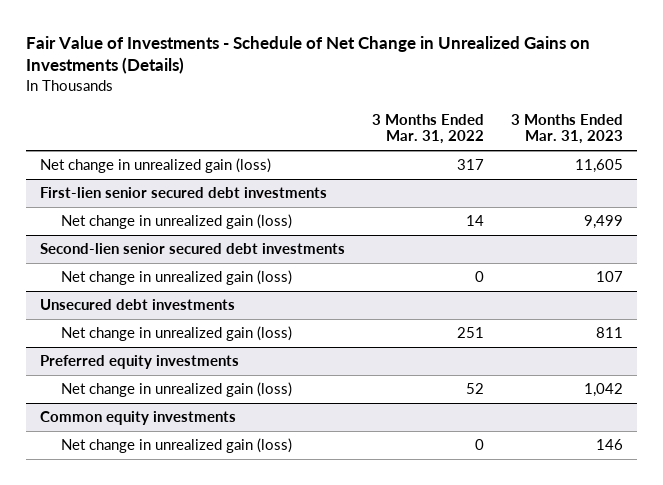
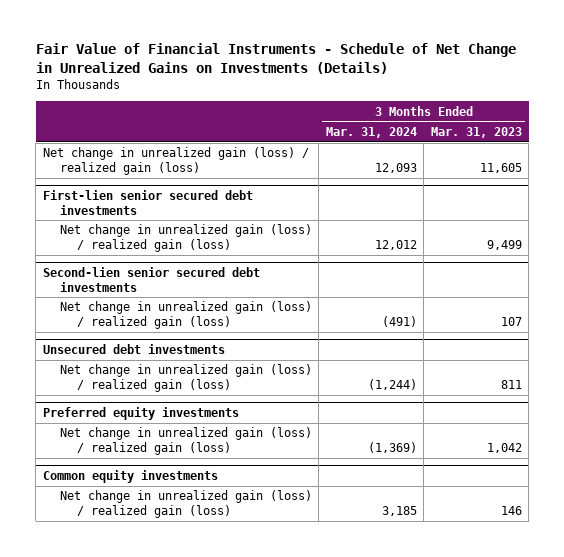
[26,35,591,75] Fair Value of Investments - Schedule of Net Change in Unrealized Gains on Investments (Details) -> [35,43,516,75] Fair Value of Financial Instruments - Schedule of Net Change in Unrealized Gains on Investments (Details)
[372,113,485,145] 3 Months Ended Mar. 31, 2022 -> none
none -> [325,127,417,139] Mar. 31, 2024
[39,158,271,174] Net change in unrealized gain (loss) -> [42,147,309,176] Net change in unrealized gain (loss) / realized gain (loss)
[60,214,292,230] Net change in unrealized gain (loss) -> [59,224,312,253] Net change in unrealized gain (loss) / realized gain (loss)
[60,270,292,286] Net change in unrealized gain (loss) -> [59,301,312,330] Net change in unrealized gain (loss) / realized gain (loss)
[60,326,292,342] Net change in unrealized gain (loss) -> [59,364,312,393] Net change in unrealized gain (loss) / realized gain (loss)
[60,382,292,398] Net change in unrealized gain (loss) -> [59,427,312,456] Net change in unrealized gain (loss) / realized gain (loss)
[60,438,292,454] Net change in unrealized gain (loss) -> [59,490,312,519] Net change in unrealized gain (loss) / realized gain (loss)

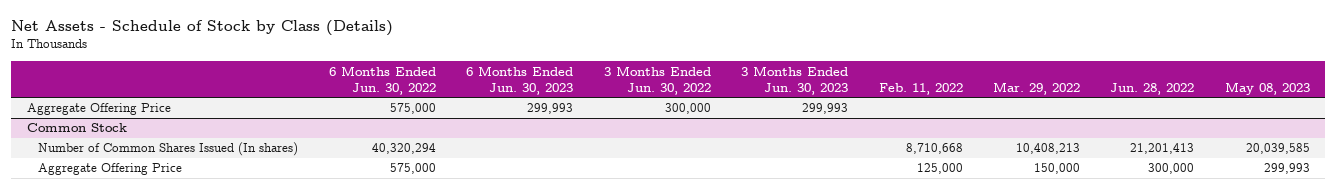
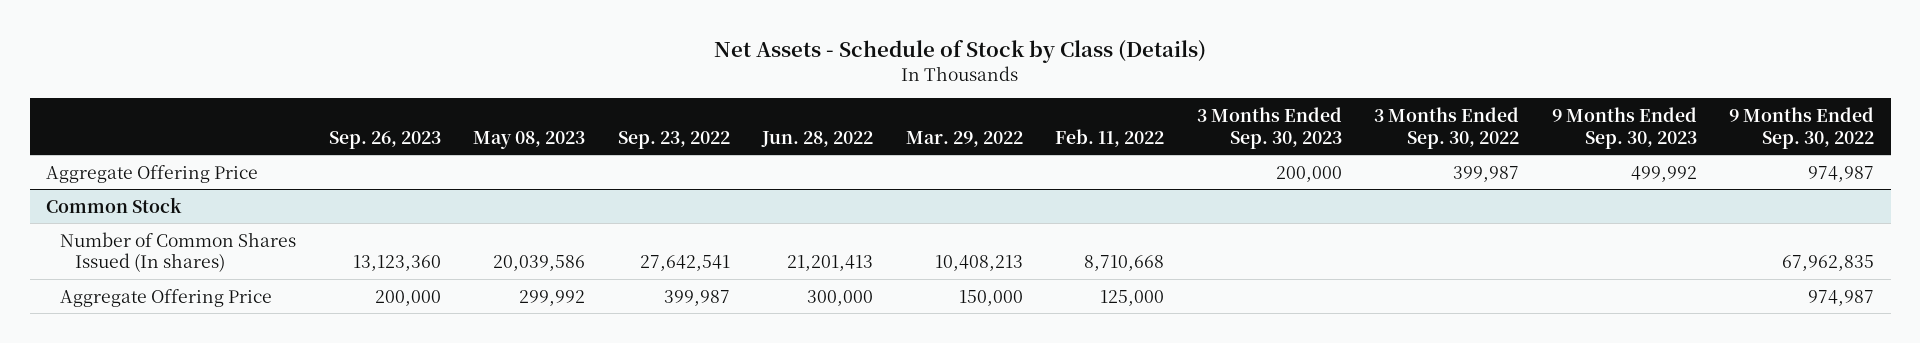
[328,65,436,95] 6 Months Ended Jun. 30, 2022 -> none
[466,65,574,95] 6 Months Ended Jun. 30, 2023 -> none
[603,65,711,95] 3 Months Ended Jun. 30, 2022 -> none
[741,65,849,95] 3 Months Ended Jun. 30, 2023 -> none
none -> [328,130,441,149] Sep. 26, 2023
none -> [617,130,730,149] Sep. 23, 2022
none -> [1196,107,1342,149] 3 Months Ended Sep. 30, 2023
none -> [1374,107,1520,149] 3 Months Ended Sep. 30, 2022
none -> [1551,107,1697,149] 9 Months Ended Sep. 30, 2023
none -> [1729,107,1875,149] 9 Months Ended Sep. 30, 2022
[1245,143,1310,155] 20,039,585 -> [493,255,586,272] 20,039,586
[1263,163,1310,175] 299,993 -> [519,289,586,306] 299,992

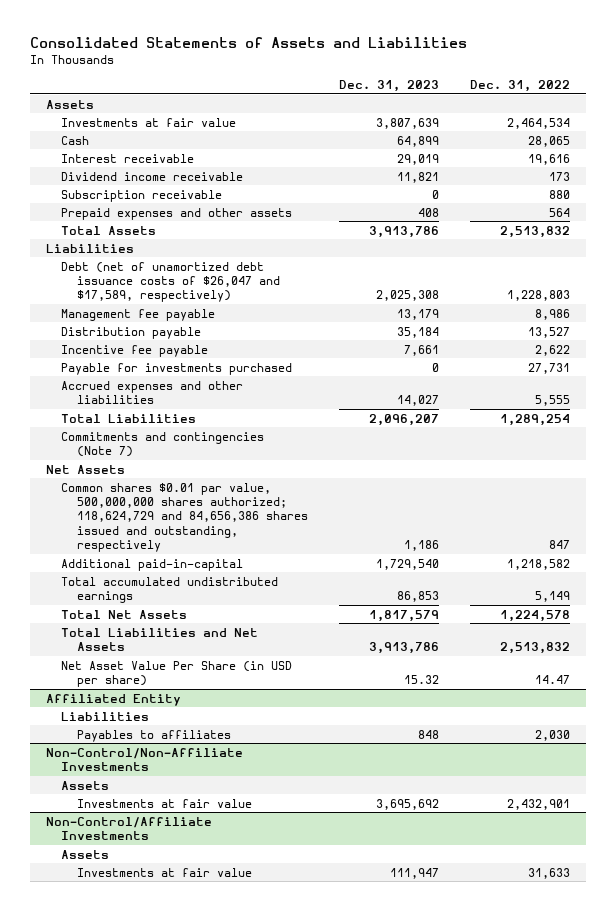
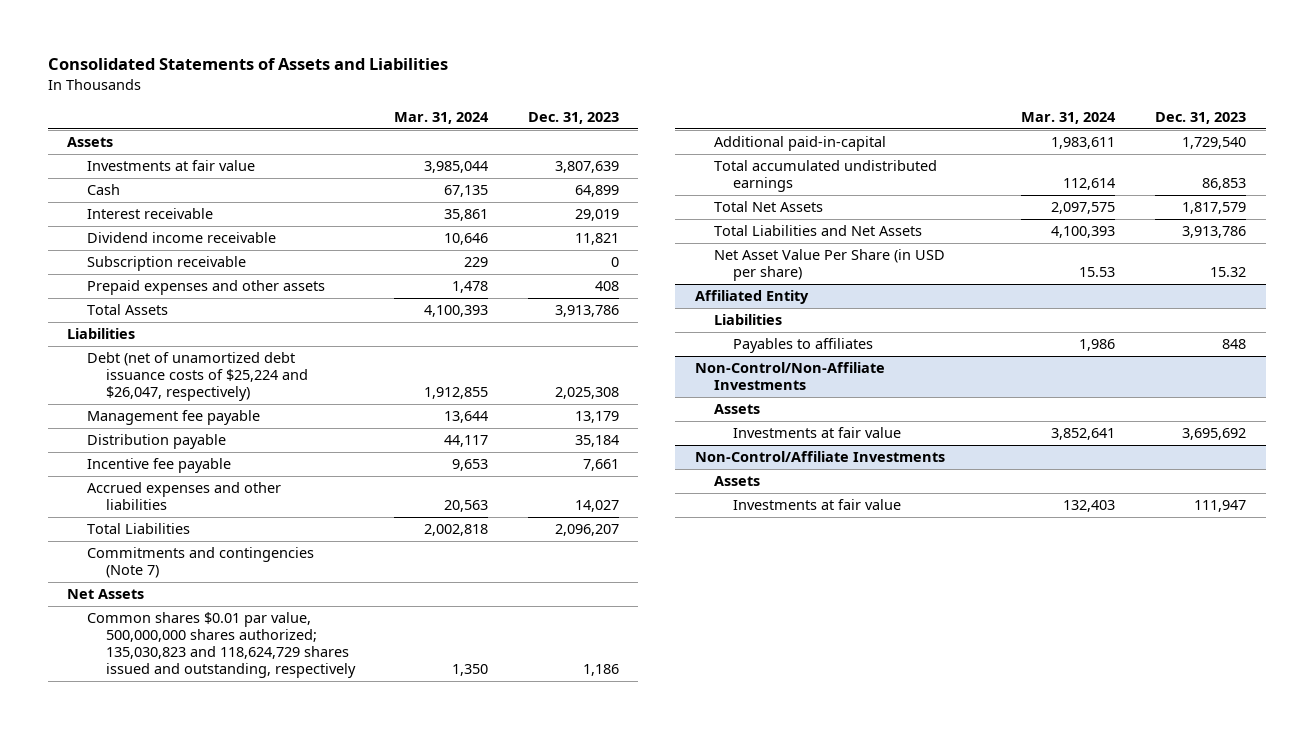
[470,80,571,93] Dec. 31, 2022 -> none
none -> [394,111,490,124] Mar. 31, 2024
[61,261,281,303] Debt (net of unamortized debt issuance costs of $26,047 and $17,589, respectively) -> [86,352,308,402] Debt (net of unamortized debt issuance costs of $25,224 and $26,047, respectively)
[61,362,293,375] Payable for investments purchased -> none
[61,482,309,553] Common shares $0.01 par value, 500,000,000 shares authorized; 118,624,729 and 84,656,386 shares issued and outstanding, respectively -> [86,612,356,679] Common shares $0.01 par value, 500,000,000 shares authorized; 135,030,823 and 118,624,729 shares issued and outstanding, respectively

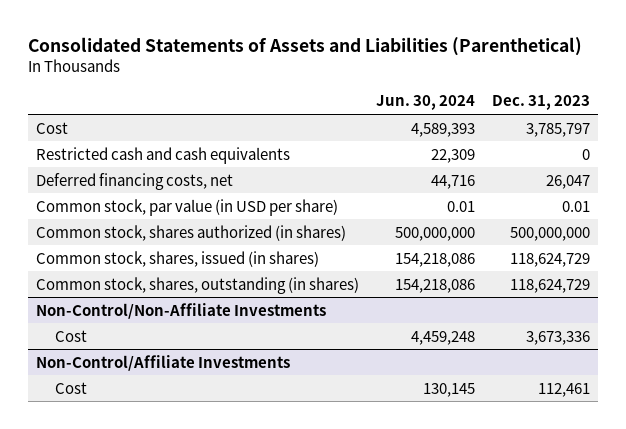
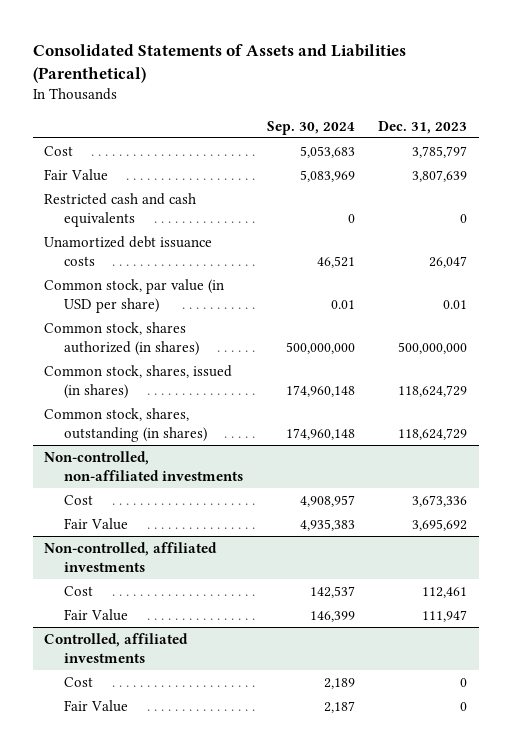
[376,95,476,111] Jun. 30, 2024 -> none
none -> [266,120,355,135] Sep. 30, 2024
none -> [44,168,109,181] Fair Value
[36,172,234,190] Deferred financing costs, net -> [44,235,213,266] Unamortized debt issuance costs
[36,302,327,319] Non-Control/Non-Affiliate Investments -> [44,450,243,481] Non-controlled, non-affiliated investments
none -> [63,517,128,530] Fair Value
[36,354,291,371] Non-Control/Affiliate Investments -> [44,541,218,572] Non-controlled, affiliated investments
none -> [63,608,128,621] Fair Value
none -> [44,632,189,663] Controlled, affiliated investments
none -> [63,676,93,687] Cost
none -> [63,699,128,712] Fair Value

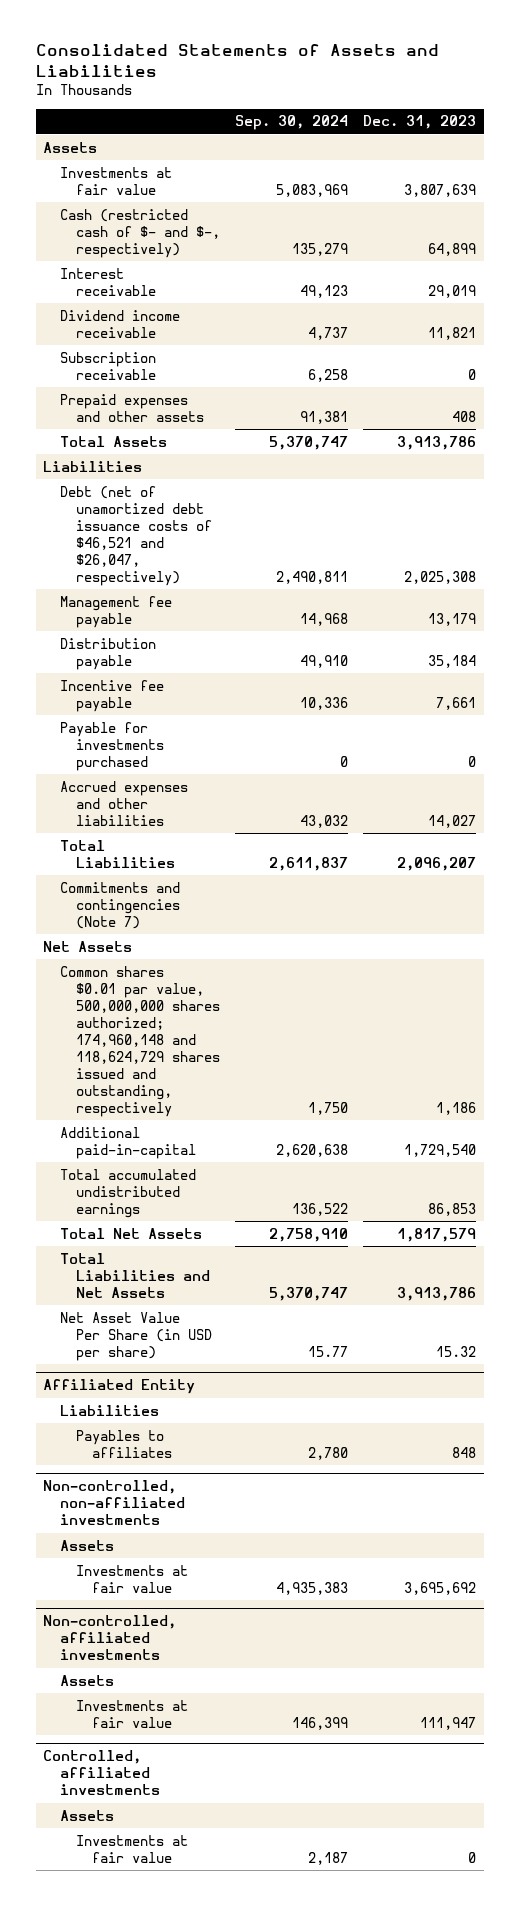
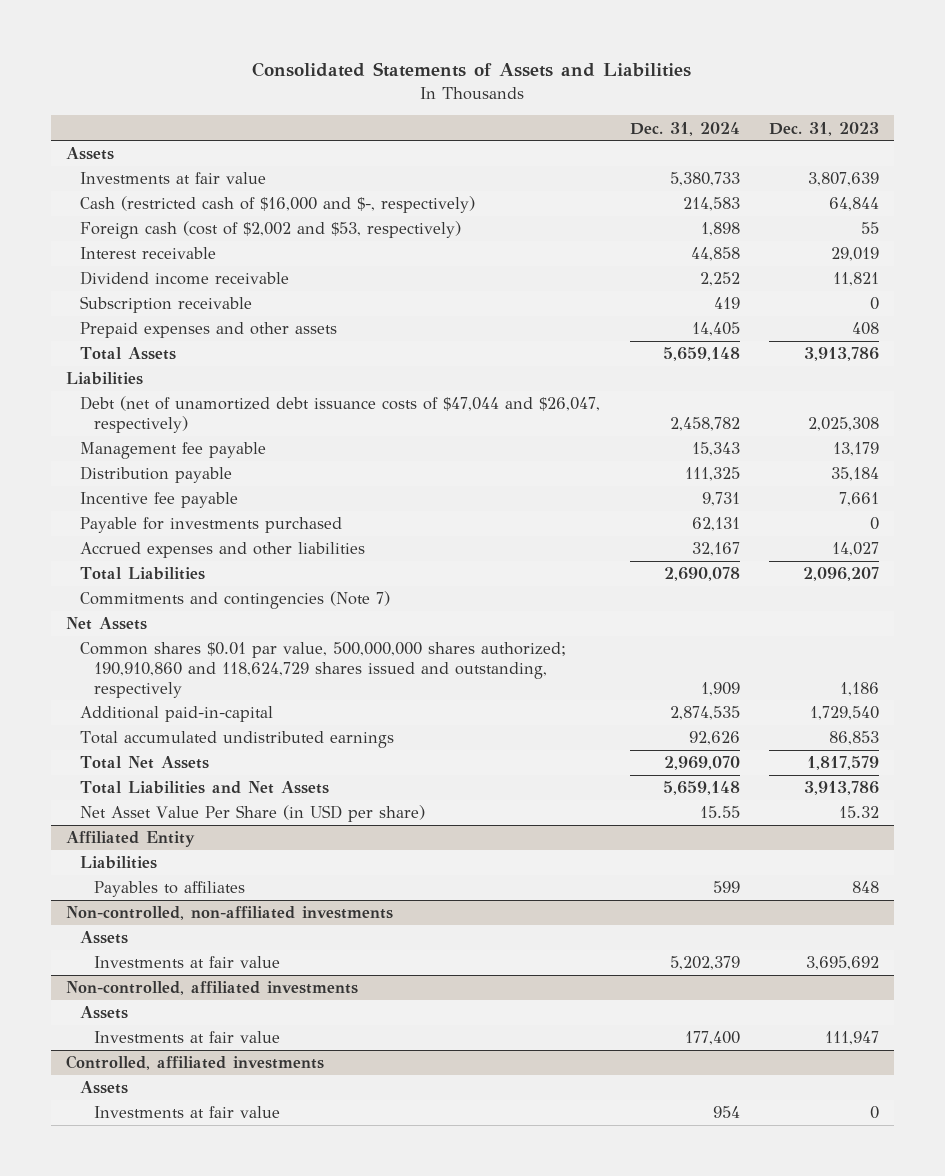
[235,115,349,131] Sep. 30, 2024 -> none
none -> [629,121,740,136] Dec. 31, 2024
[59,208,220,258] Cash (restricted cash of $- and $-, respectively) -> [79,196,475,214] Cash (restricted cash of $16,000 and $-, respectively)
[428,242,477,256] 64,899 -> [829,197,880,212] 64,844
none -> [79,221,461,240] Foreign cash (cost of $2,002 and $53, respectively)
[59,485,212,586] Debt (net of unamortized debt issuance costs of $46,521 and $26,047, respectively) -> [79,396,600,433] Debt (net of unamortized debt issuance costs of $47,044 and $26,047, respectively)
[59,965,220,1117] Common shares $0.01 par value, 500,000,000 shares authorized; 174,960,148 and 118,624,729 shares issued and outstanding, respectively -> [79,642,566,698] Common shares $0.01 par value, 500,000,000 shares authorized; 190,910,860 and 118,624,729 shares issued and outstanding, respectively

